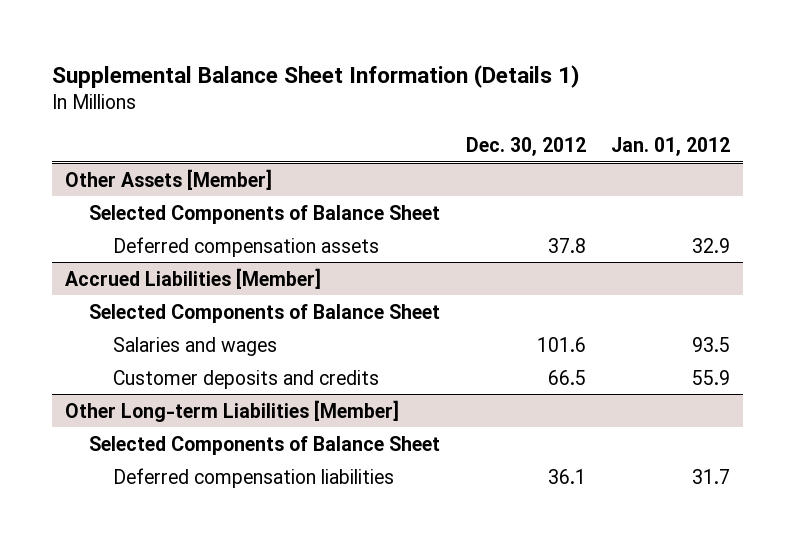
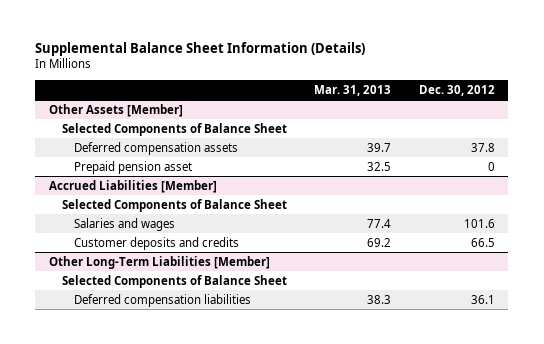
[52,64,581,88] Supplemental Balance Sheet Information (Details 1) -> [35,42,366,57] Supplemental Balance Sheet Information (Details)
[611,137,731,157] Jan. 01, 2012 -> none
none -> [314,84,392,96] Mar. 31, 2013
none -> [74,160,193,174] Prepaid pension asset
[65,399,400,422] Other Long-term Liabilities [Member] -> [49,255,271,269] Other Long-Term Liabilities [Member]

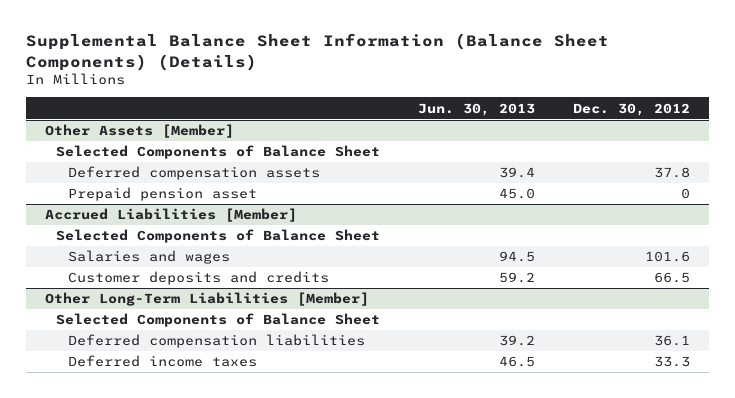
[35,42,366,57] Supplemental Balance Sheet Information (Details) -> [25,33,609,71] Supplemental Balance Sheet Information (Balance Sheet Components) (Details)
[314,84,392,96] Mar. 31, 2013 -> none
none -> [418,102,536,116] Jun. 30, 2013
none -> [67,355,257,368] Deferred income taxes

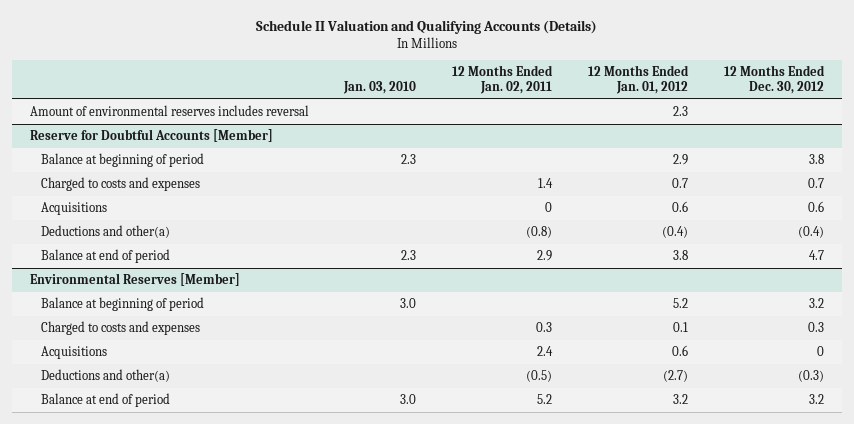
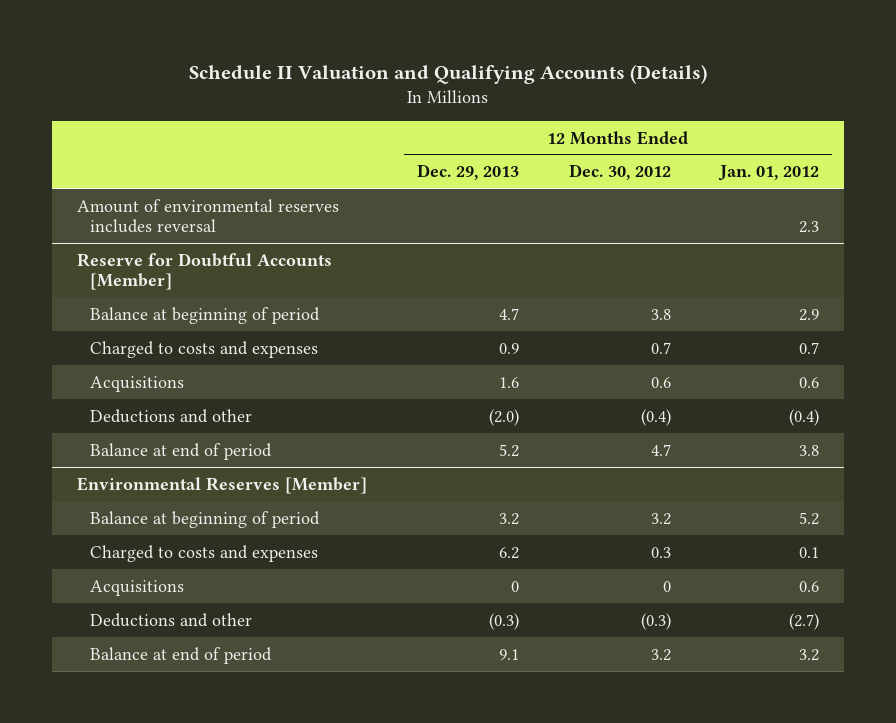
[343,80,417,94] Jan. 03, 2010 -> none
[452,65,554,94] 12 Months Ended Jan. 02, 2011 -> none
none -> [416,164,519,181] Dec. 29, 2013
[40,225,170,239] Deductions and other(a) -> [89,408,252,423] Deductions and other
[40,369,170,383] Deductions and other(a) -> [89,612,252,627] Deductions and other

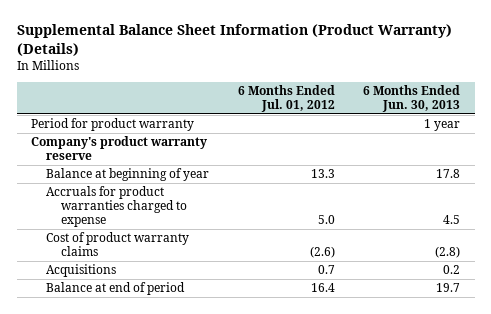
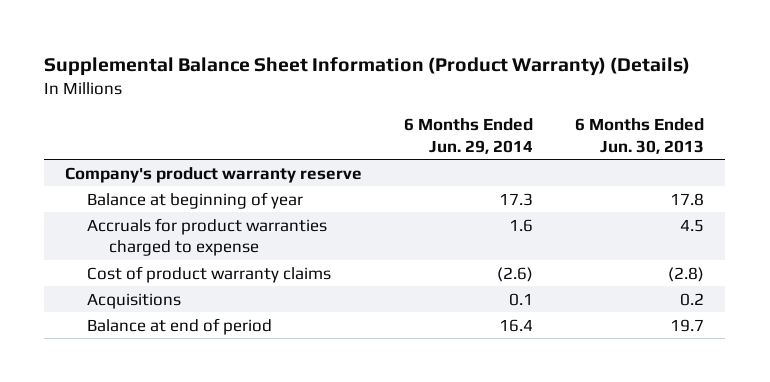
[237,85,335,113] 6 Months Ended Jul. 01, 2012 -> none
none -> [404,118,534,154] 6 Months Ended Jun. 29, 2014
[30,118,194,132] Period for product warranty -> none

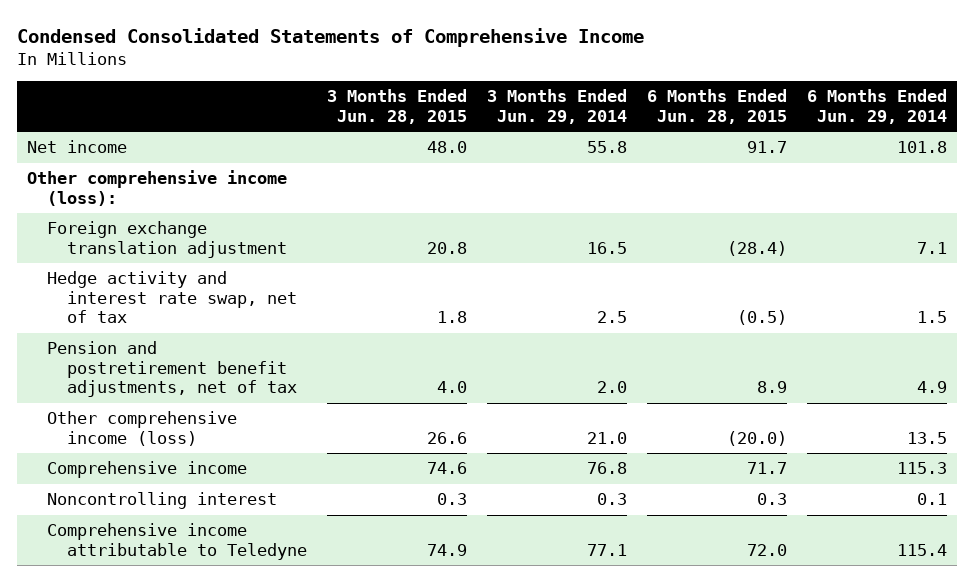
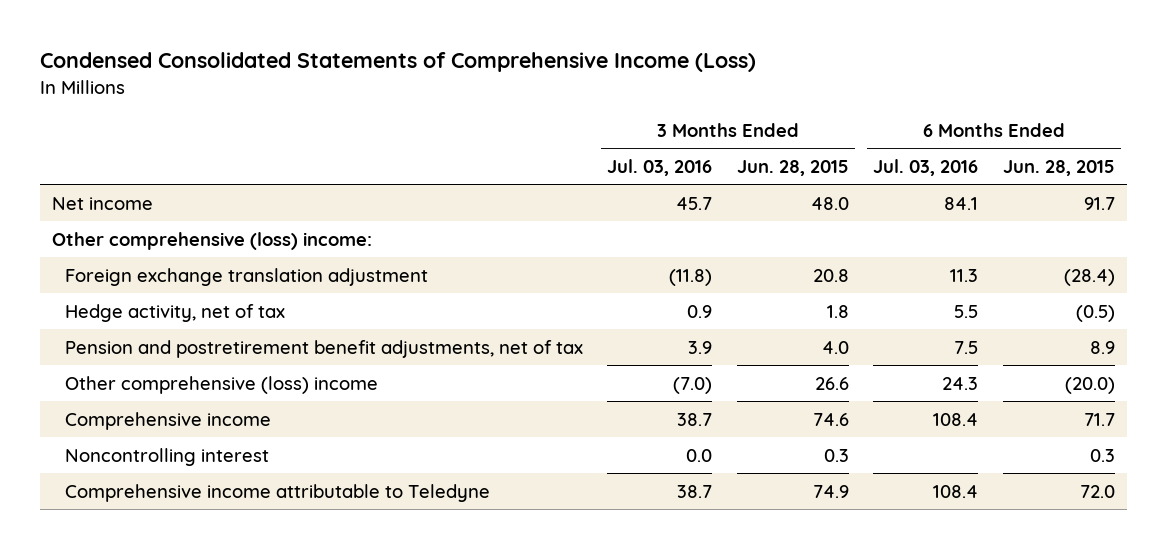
[17,27,645,47] Condensed Consolidated Statements of Comprehensive Income -> [39,52,756,73] Condensed Consolidated Statements of Comprehensive Income (Loss)
[487,89,628,124] 3 Months Ended Jun. 29, 2014 -> none
[807,89,948,124] 6 Months Ended Jun. 29, 2014 -> none
none -> [607,158,713,176] Jul. 03, 2016
none -> [873,158,979,176] Jul. 03, 2016
[27,170,288,206] Other comprehensive income (loss): -> [51,231,372,250] Other comprehensive (loss) income:
[47,271,298,324] Hedge activity and interest rate swap, net of tax -> [64,303,285,322] Hedge activity, net of tax
[47,411,238,446] Other comprehensive income (loss) -> [64,375,378,394] Other comprehensive (loss) income

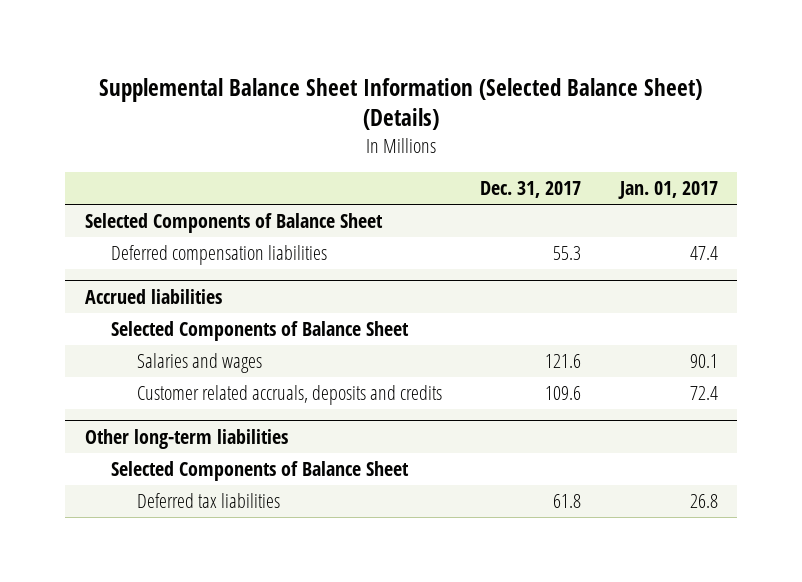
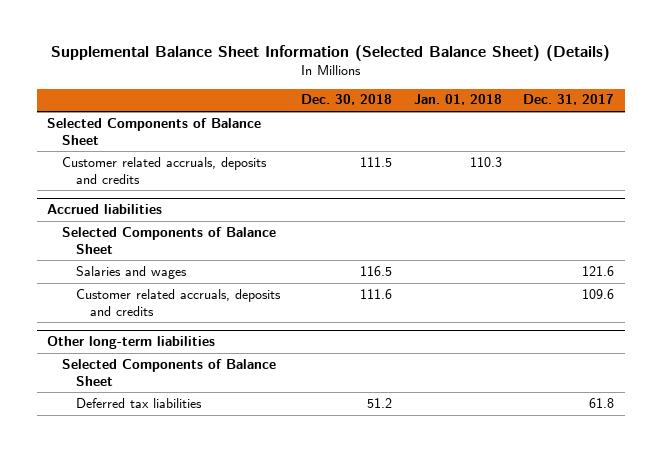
[617,181,718,200] Jan. 01, 2017 -> none
none -> [301,94,393,106] Dec. 30, 2018
none -> [413,94,502,106] Jan. 01, 2018
[110,244,327,265] Deferred compensation liabilities -> none
none -> [61,156,267,184] Customer related accruals, deposits and credits

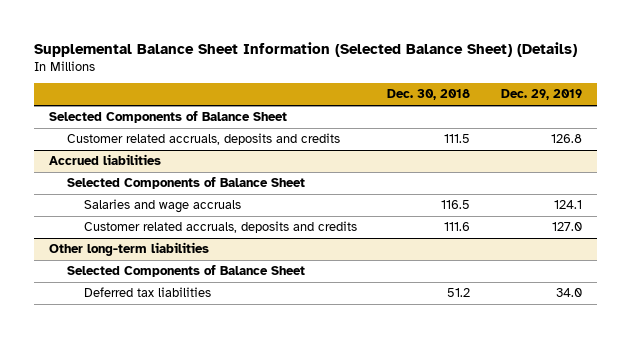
[413,94,502,106] Jan. 01, 2018 -> none
[523,94,615,106] Dec. 31, 2017 -> none
none -> [500,89,582,101] Dec. 29, 2019
[75,265,187,279] Salaries and wages -> [83,199,241,214] Salaries and wage accruals

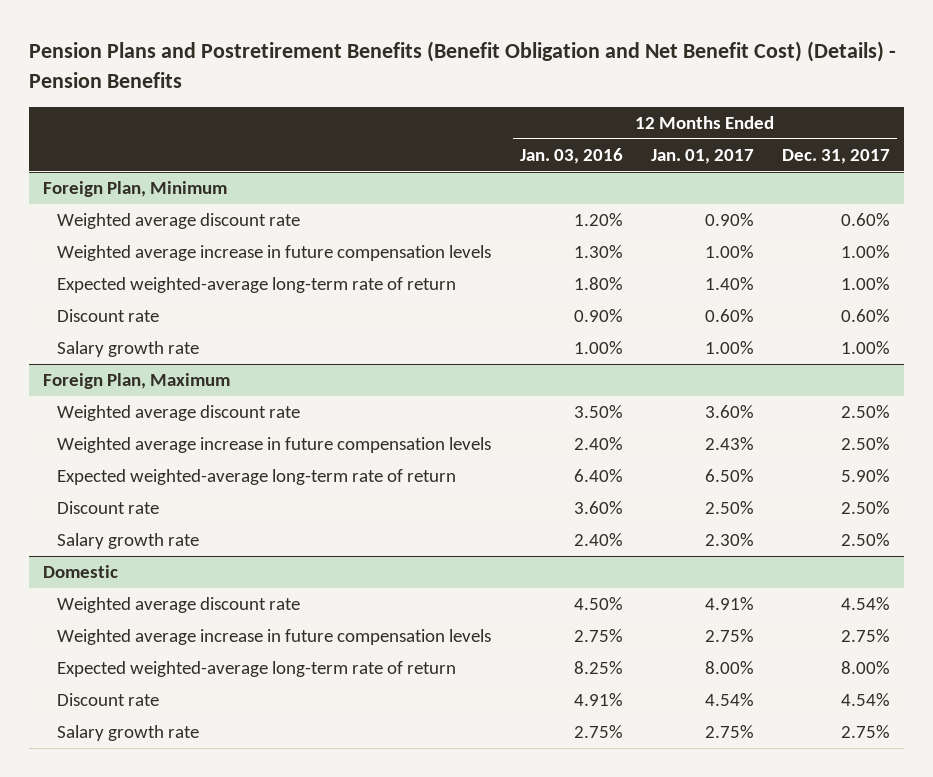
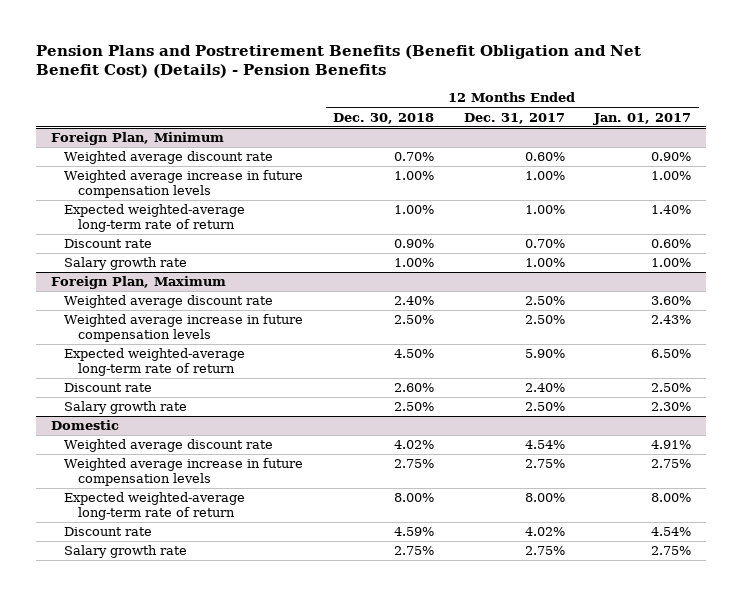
[519,148,623,165] Jan. 03, 2016 -> none
none -> [333,112,435,124] Dec. 30, 2018
[841,309,891,323] 0.60% -> [524,239,565,249] 0.70%
[841,501,891,515] 2.50% -> [524,383,565,393] 2.40%
[841,693,891,707] 4.54% -> [524,527,565,537] 4.02%

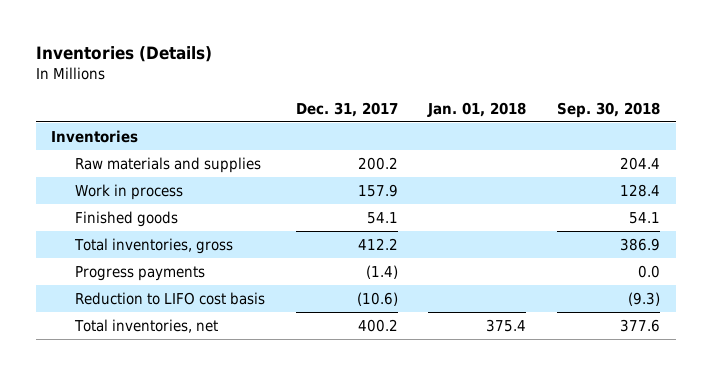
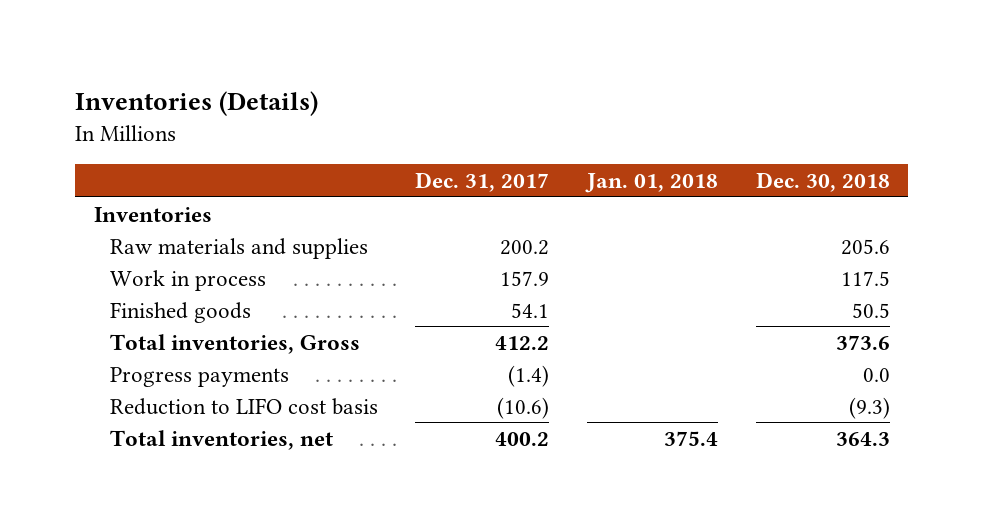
[557,101,661,118] Sep. 30, 2018 -> none
none -> [755,172,890,193] Dec. 30, 2018
[73,238,233,255] Total inventories, gross -> [109,333,360,354] Total inventories, Gross

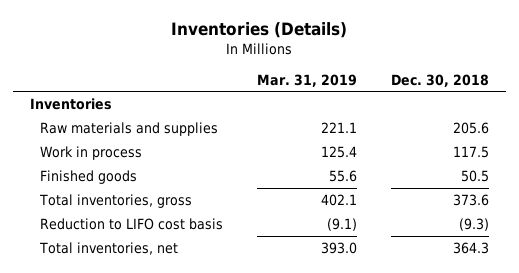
[415,172,550,193] Dec. 31, 2017 -> none
[584,173,718,194] Jan. 01, 2018 -> none
none -> [257,73,358,87] Mar. 31, 2019
[109,366,289,387] Progress payments -> none
[109,333,360,354] Total inventories, Gross -> [39,193,193,208] Total inventories, gross

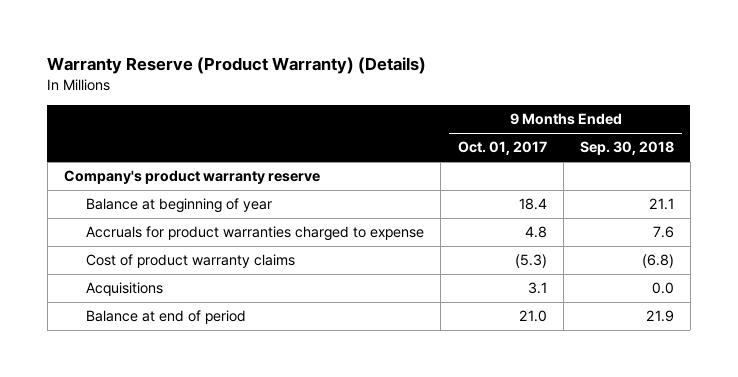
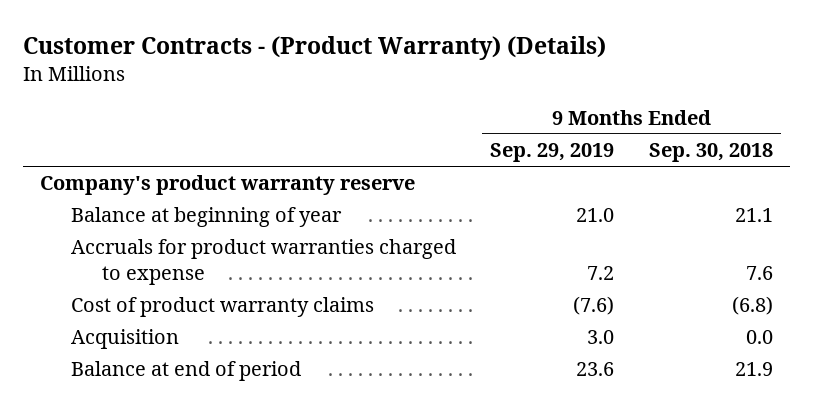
[47,57,427,75] Warranty Reserve (Product Warranty) (Details) -> [23,36,607,61] Customer Contracts - (Product Warranty) (Details)
[457,141,547,156] Oct. 01, 2017 -> none
none -> [490,143,615,163] Sep. 29, 2019
[86,282,164,297] Acquisitions -> [71,329,180,350] Acquisition

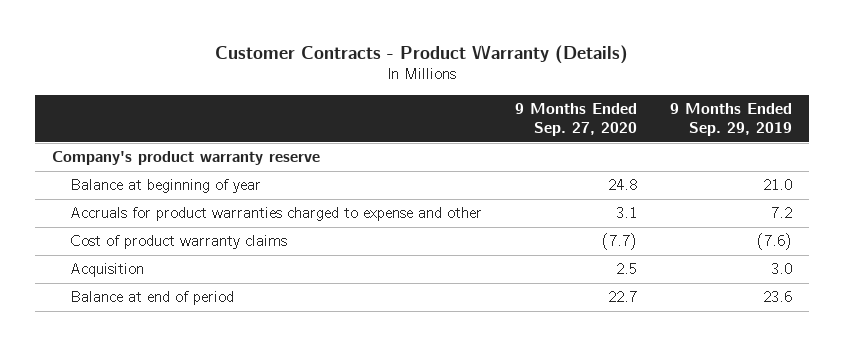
[23,36,607,61] Customer Contracts - (Product Warranty) (Details) -> [214,43,628,64] Customer Contracts - Product Warranty (Details)
[648,143,773,163] Sep. 30, 2018 -> none
none -> [514,103,637,136] 9 Months Ended Sep. 27, 2020
[71,239,457,286] Accruals for product warranties charged to expense -> [69,207,482,222] Accruals for product warranties charged to expense and other

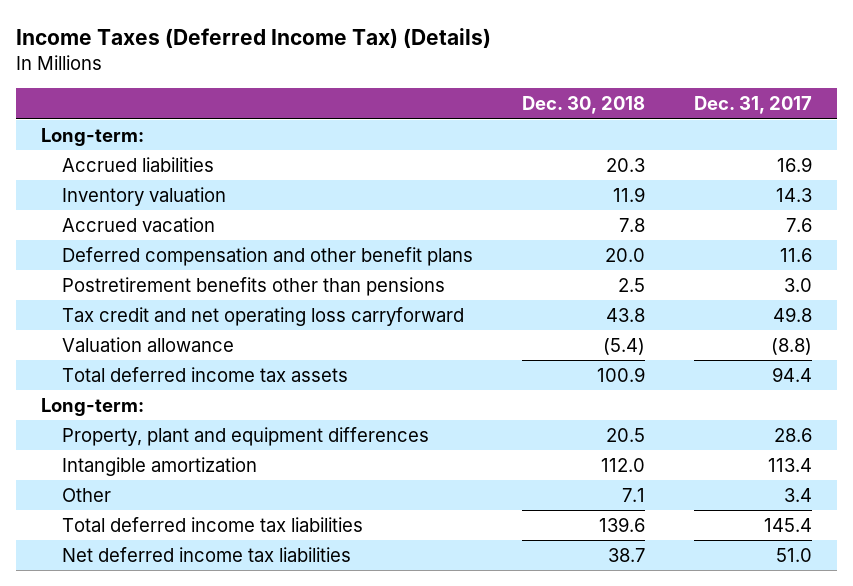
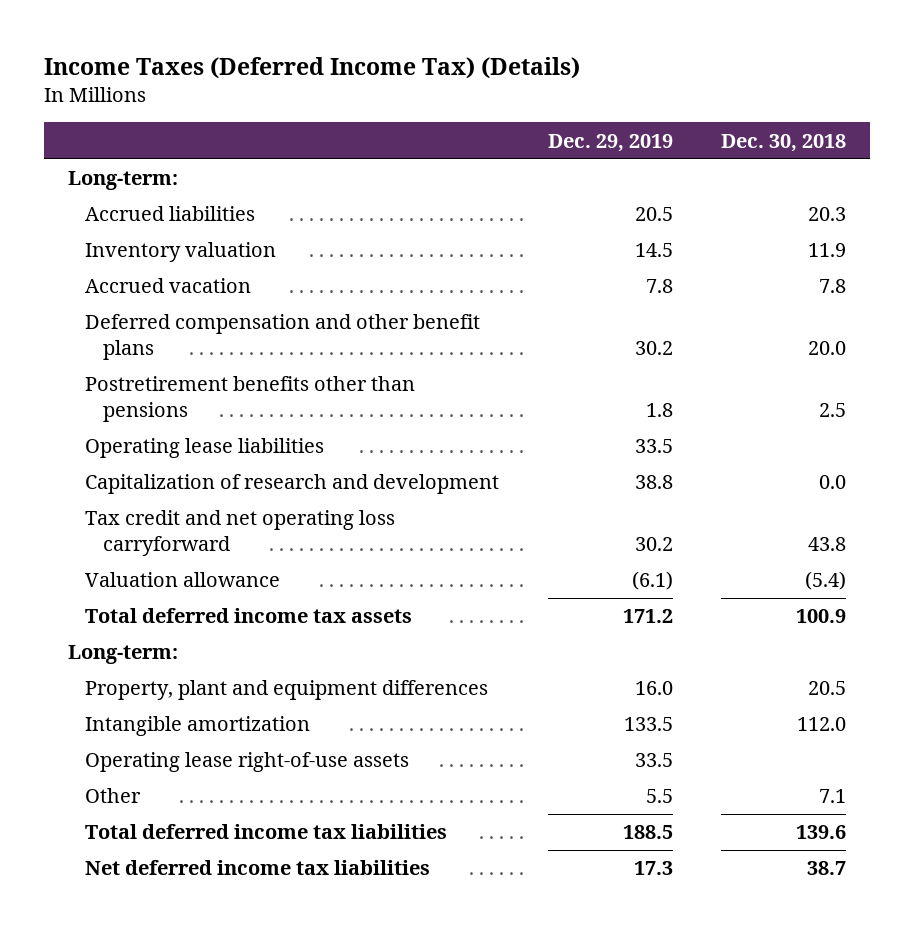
[694,96,813,115] Dec. 31, 2017 -> none
none -> [547,133,673,152] Dec. 29, 2019
none -> [85,438,325,459] Operating lease liabilities
none -> [85,474,500,495] Capitalization of research and development
none -> [85,752,410,773] Operating lease right-of-use assets

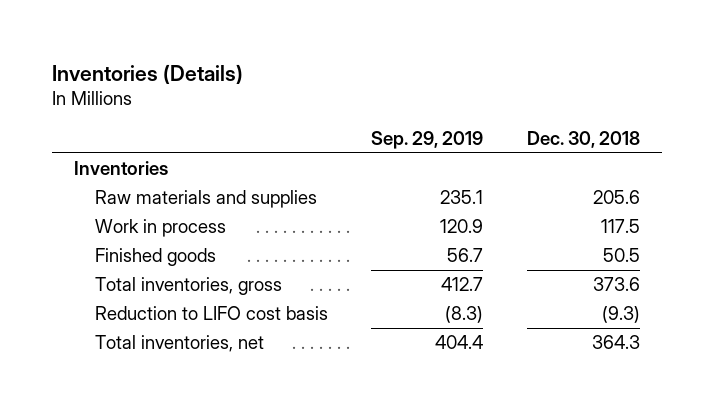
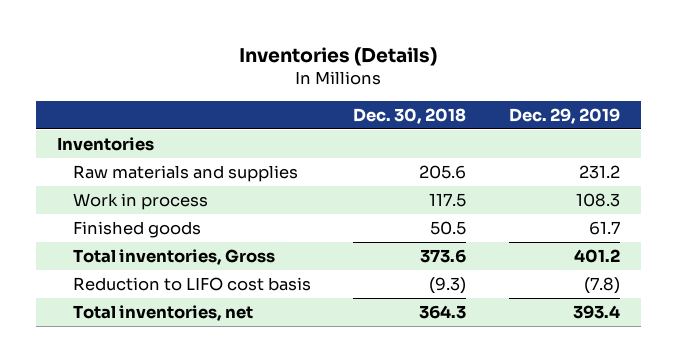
[371,130,484,149] Sep. 29, 2019 -> none
none -> [508,107,620,124] Dec. 29, 2019
[94,277,282,296] Total inventories, gross -> [73,249,276,266] Total inventories, Gross

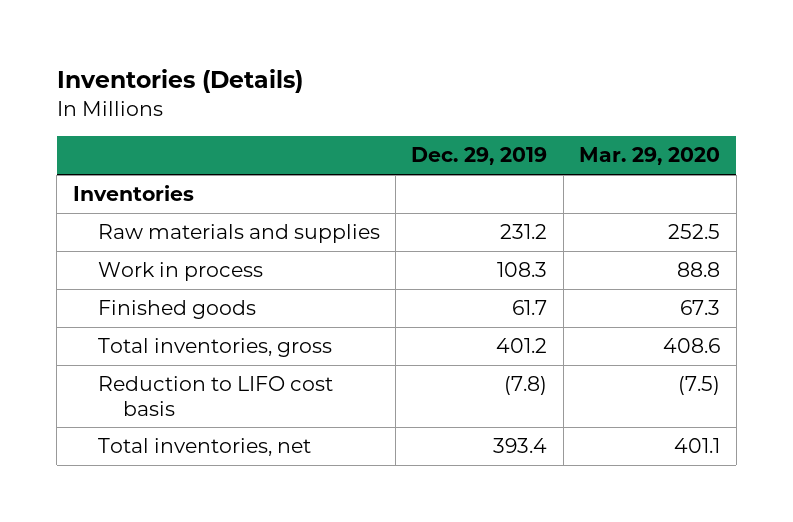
[353,107,467,124] Dec. 30, 2018 -> none
none -> [579,147,721,166] Mar. 29, 2020
[73,249,276,266] Total inventories, Gross -> [97,337,332,357] Total inventories, gross

